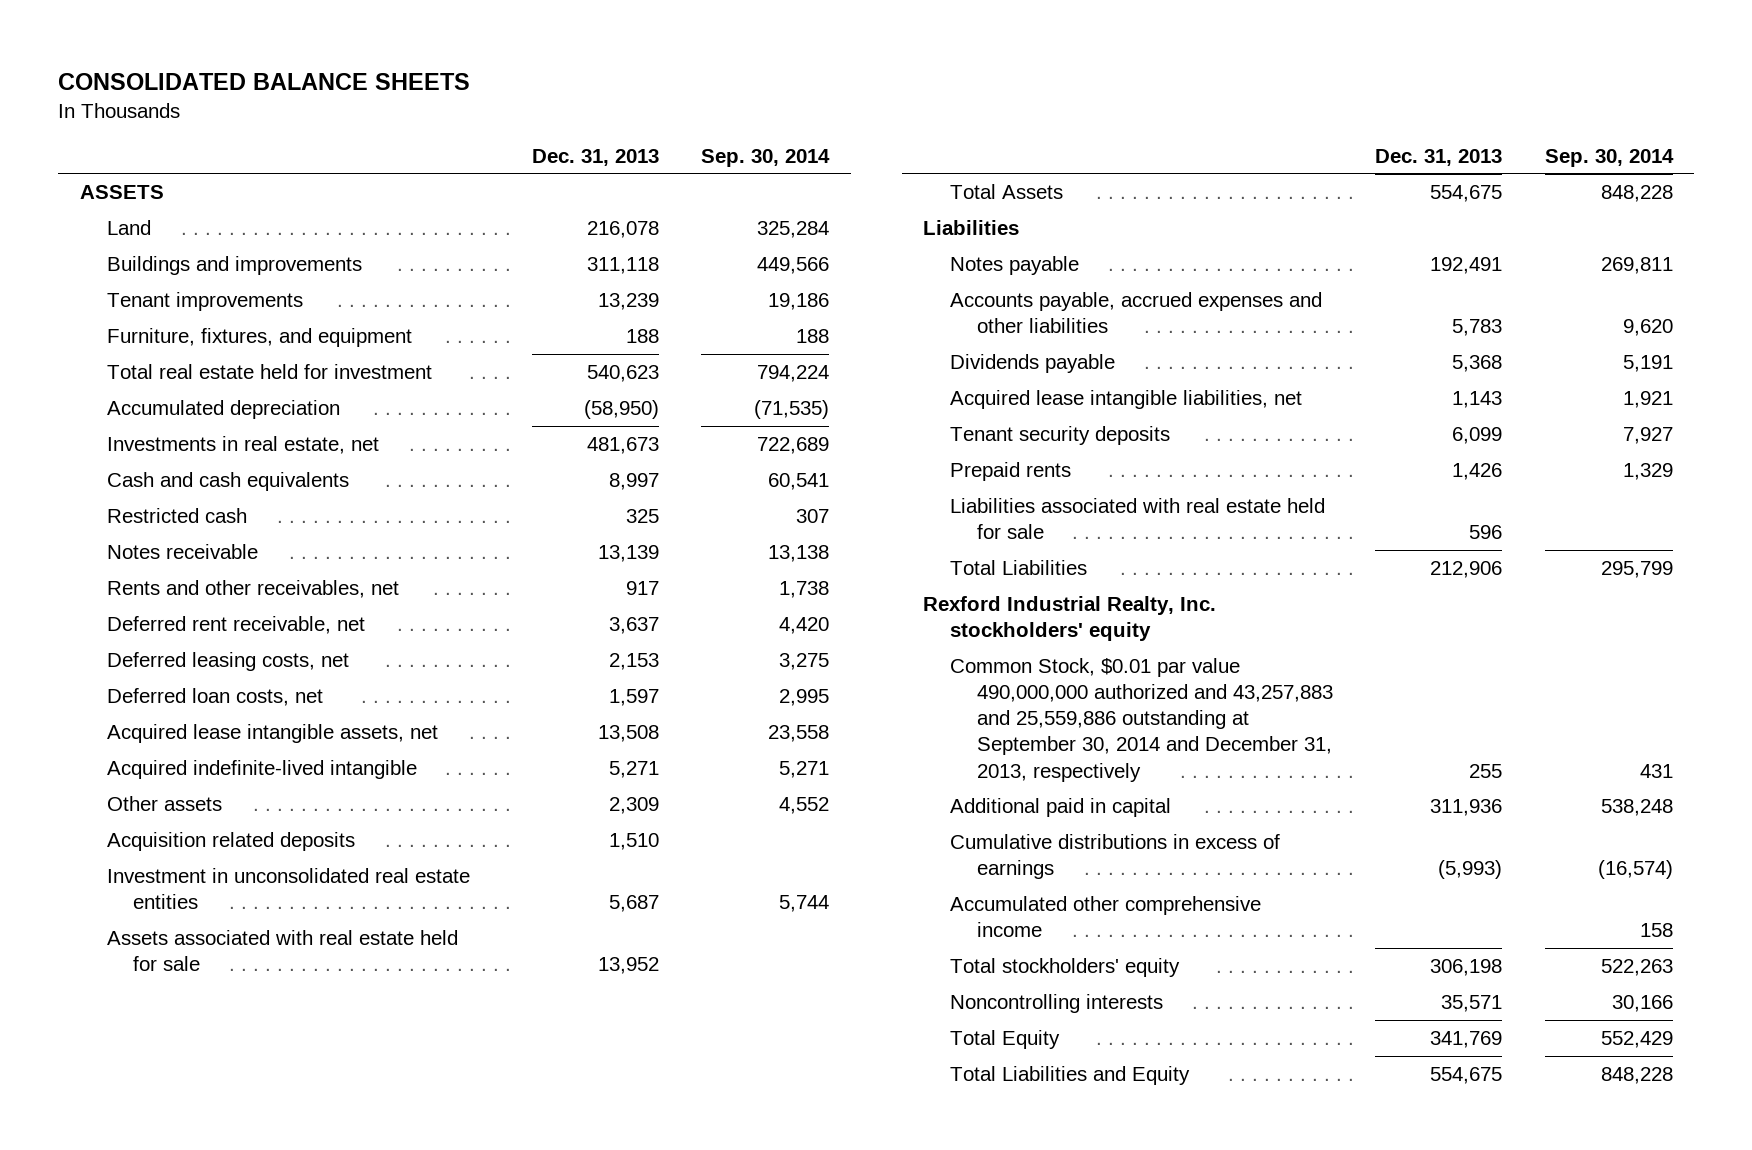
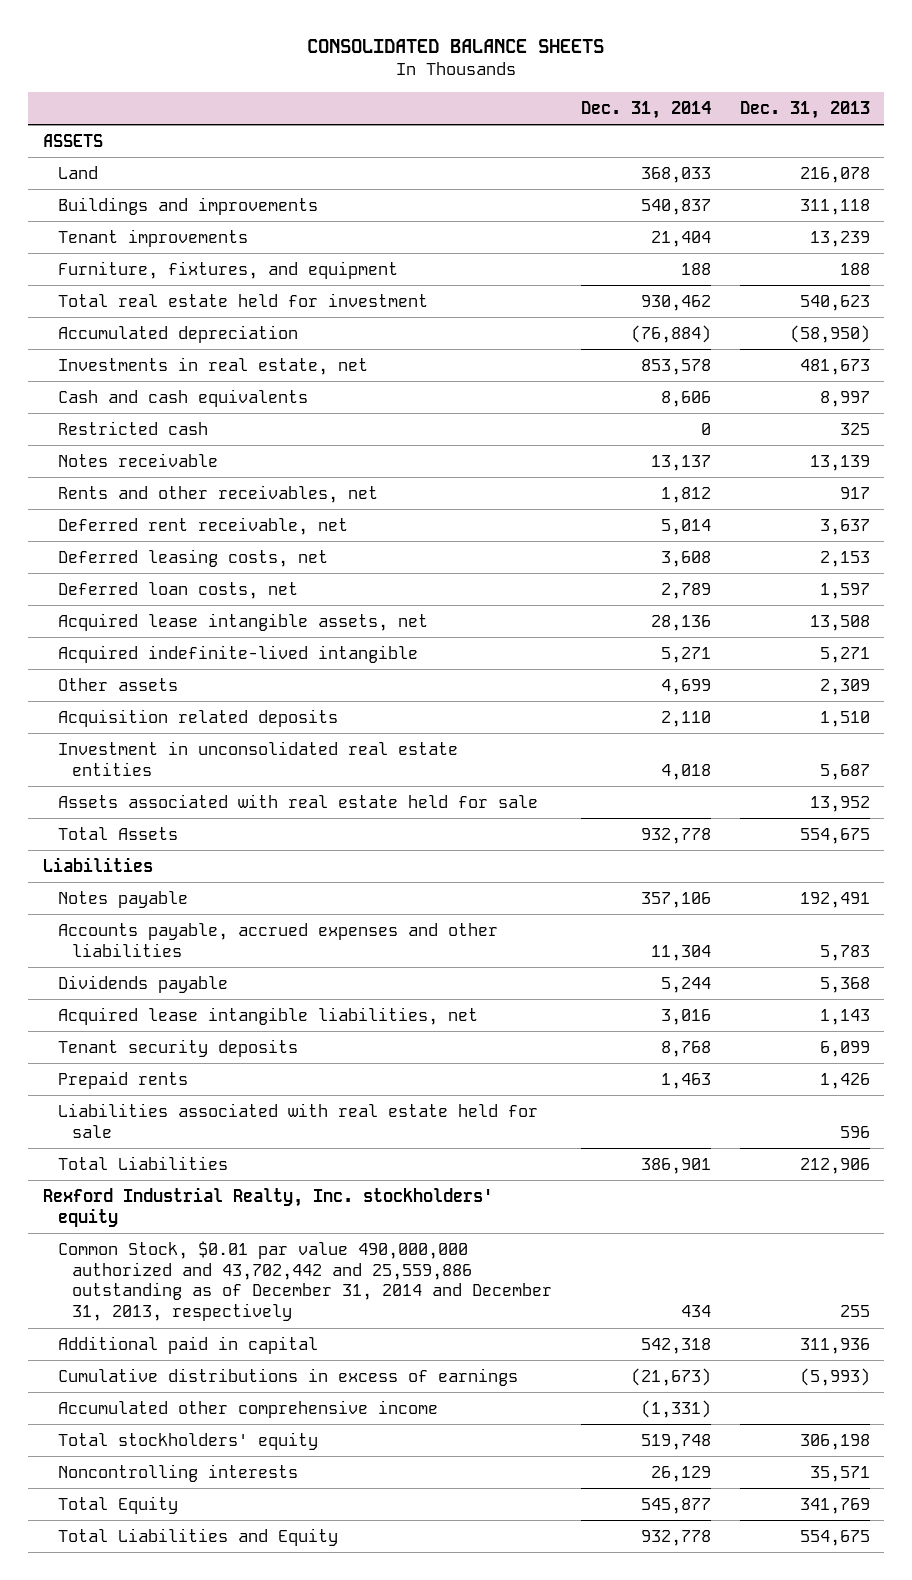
[701,148,831,167] Sep. 30, 2014 -> none
none -> [581,100,712,119] Dec. 31, 2014
[949,657,1333,782] Common Stock, $0.01 par value 490,000,000 authorized and 43,257,883 and 25,559,886 outstanding at September 30, 2014 and December 31, 2013, respectively -> [57,1240,553,1322] Common Stock, $0.01 par value 490,000,000 authorized and 43,702,442 and 25,559,886 outstanding as of December 31, 2014 and December 31, 2013, respectively

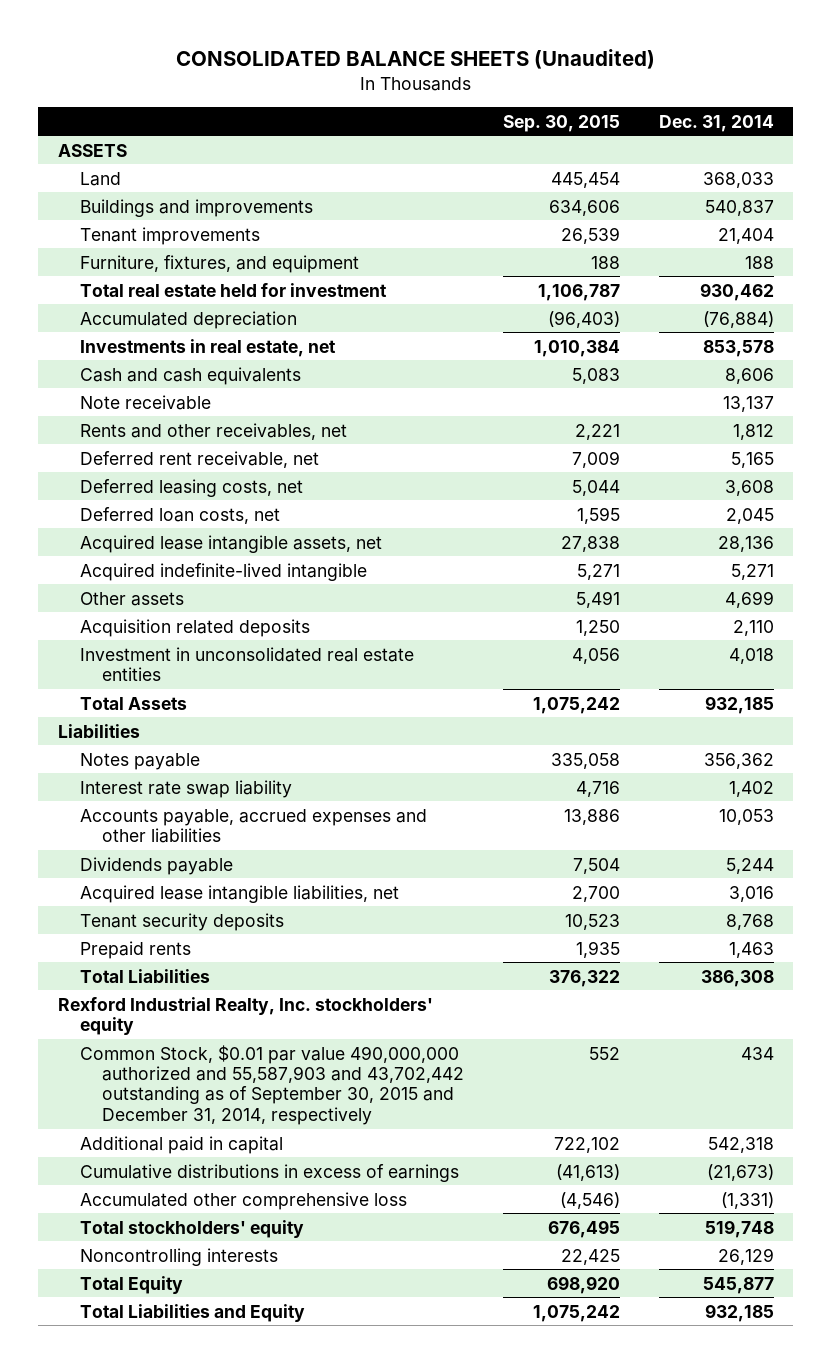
[307,39,605,54] CONSOLIDATED BALANCE SHEETS -> [175,48,655,69] CONSOLIDATED BALANCE SHEETS (Unaudited)
[739,100,870,119] Dec. 31, 2013 -> none
none -> [502,114,620,132] Sep. 30, 2015
[57,420,208,435] Restricted cash -> none
[57,452,218,467] Notes receivable -> [79,394,211,410] Note receivable
[661,518,712,535] 5,014 -> [730,451,774,468] 5,165
[661,582,712,599] 2,789 -> [725,507,774,524] 2,045
[57,793,538,808] Assets associated with real estate held for sale -> none
[641,827,712,844] 932,778 -> [704,695,774,714] 932,185
[641,891,712,908] 357,106 -> [703,752,774,769] 356,362
none -> [79,779,292,798] Interest rate swap liability
[651,944,712,961] 11,304 -> [718,808,774,825] 10,053
[57,1102,538,1138] Liabilities associated with real estate held for sale -> none
[641,1157,712,1174] 386,901 -> [700,969,774,987] 386,308
[57,1240,553,1322] Common Stock, $0.01 par value 490,000,000 authorized and 43,702,442 and 25,559,886 outstanding as of December 31, 2014 and December 31, 2013, respectively -> [79,1044,464,1125] Common Stock, $0.01 par value 490,000,000 authorized and 55,587,903 and 43,702,442 outstanding as of September 30, 2015 and December 31, 2014, respectively
[57,1399,438,1418] Accumulated other comprehensive income -> [79,1191,407,1210] Accumulated other comprehensive loss
[641,1529,712,1546] 932,778 -> [704,1303,774,1322] 932,185

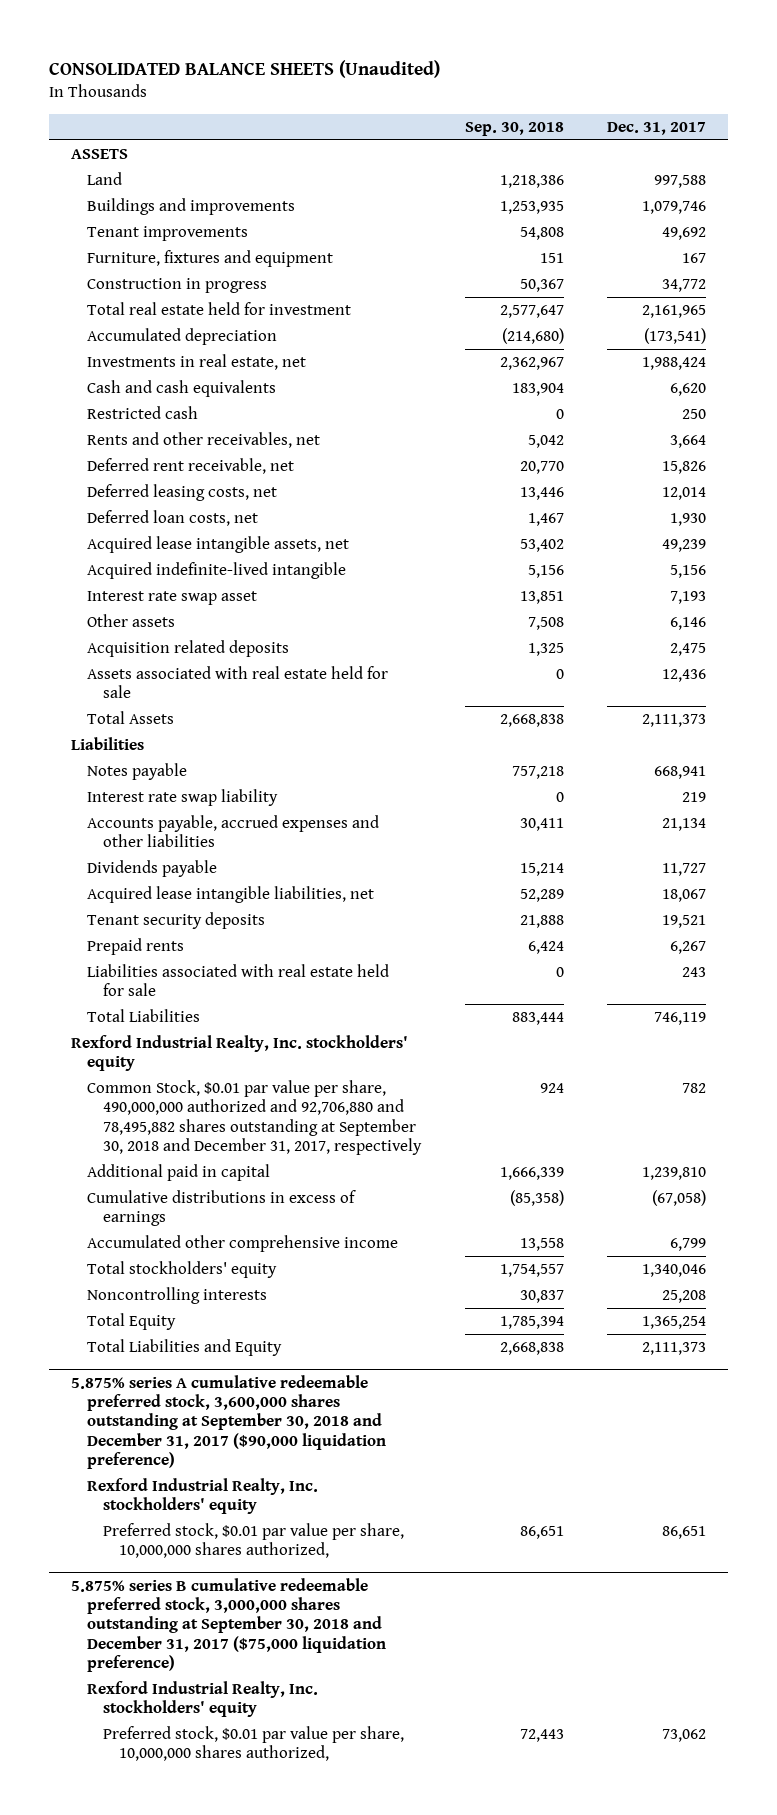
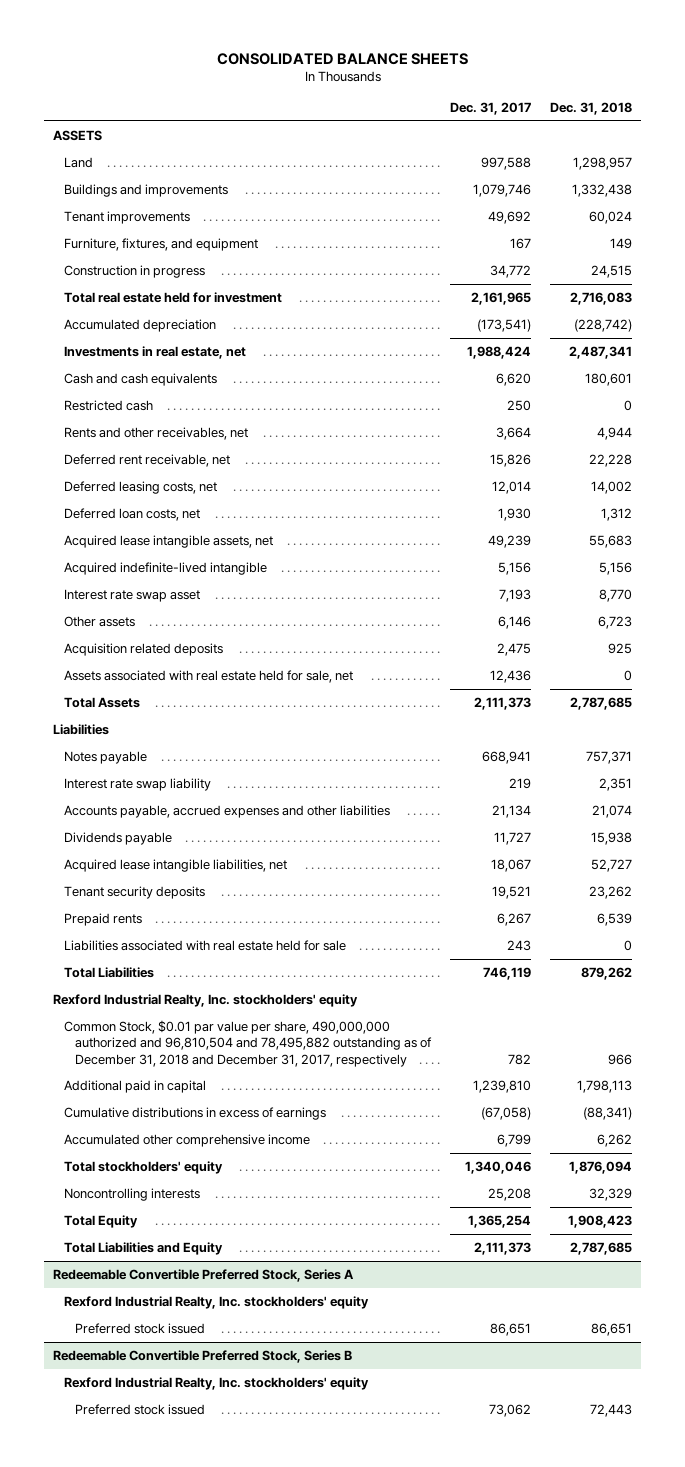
[49,60,441,79] CONSOLIDATED BALANCE SHEETS (Unaudited) -> [216,52,468,65] CONSOLIDATED BALANCE SHEETS
[464,121,564,136] Sep. 30, 2018 -> none
none -> [549,102,632,116] Dec. 31, 2018
[87,250,334,268] Furniture, fixtures and equipment -> [64,237,259,251] Furniture, fixtures, and equipment
[87,666,389,699] Assets associated with real estate held for sale -> [64,669,354,683] Assets associated with real estate held for sale, net
[87,1080,422,1156] Common Stock, $0.01 par value per share, 490,000,000 authorized and 92,706,880 and 78,495,882 shares outstanding at September 30, 2018 and December 31, 2017, respectively -> [64,1019,432,1067] Common Stock, $0.01 par value per share, 490,000,000 authorized and 96,810,504 and 78,495,882 outstanding as of December 31, 2018 and December 31, 2017, respectively
[71,1374,387,1470] 5.875% series A cumulative redeemable preferred stock, 3,600,000 shares outstanding at September 30, 2018 and December 31, 2017 ($90,000 liquidation preference) -> [53,1268,355,1282] Redeemable Convertible Preferred Stock, Series A
[102,1523,404,1559] Preferred stock, $0.01 par value per share, 10,000,000 shares authorized, -> [74,1322,205,1334] Preferred stock issued
[71,1577,387,1673] 5.875% series B cumulative redeemable preferred stock, 3,000,000 shares outstanding at September 30, 2018 and December 31, 2017 ($75,000 liquidation preference) -> [53,1349,353,1363] Redeemable Convertible Preferred Stock, Series B
[102,1726,404,1762] Preferred stock, $0.01 par value per share, 10,000,000 shares authorized, -> [74,1403,205,1415] Preferred stock issued

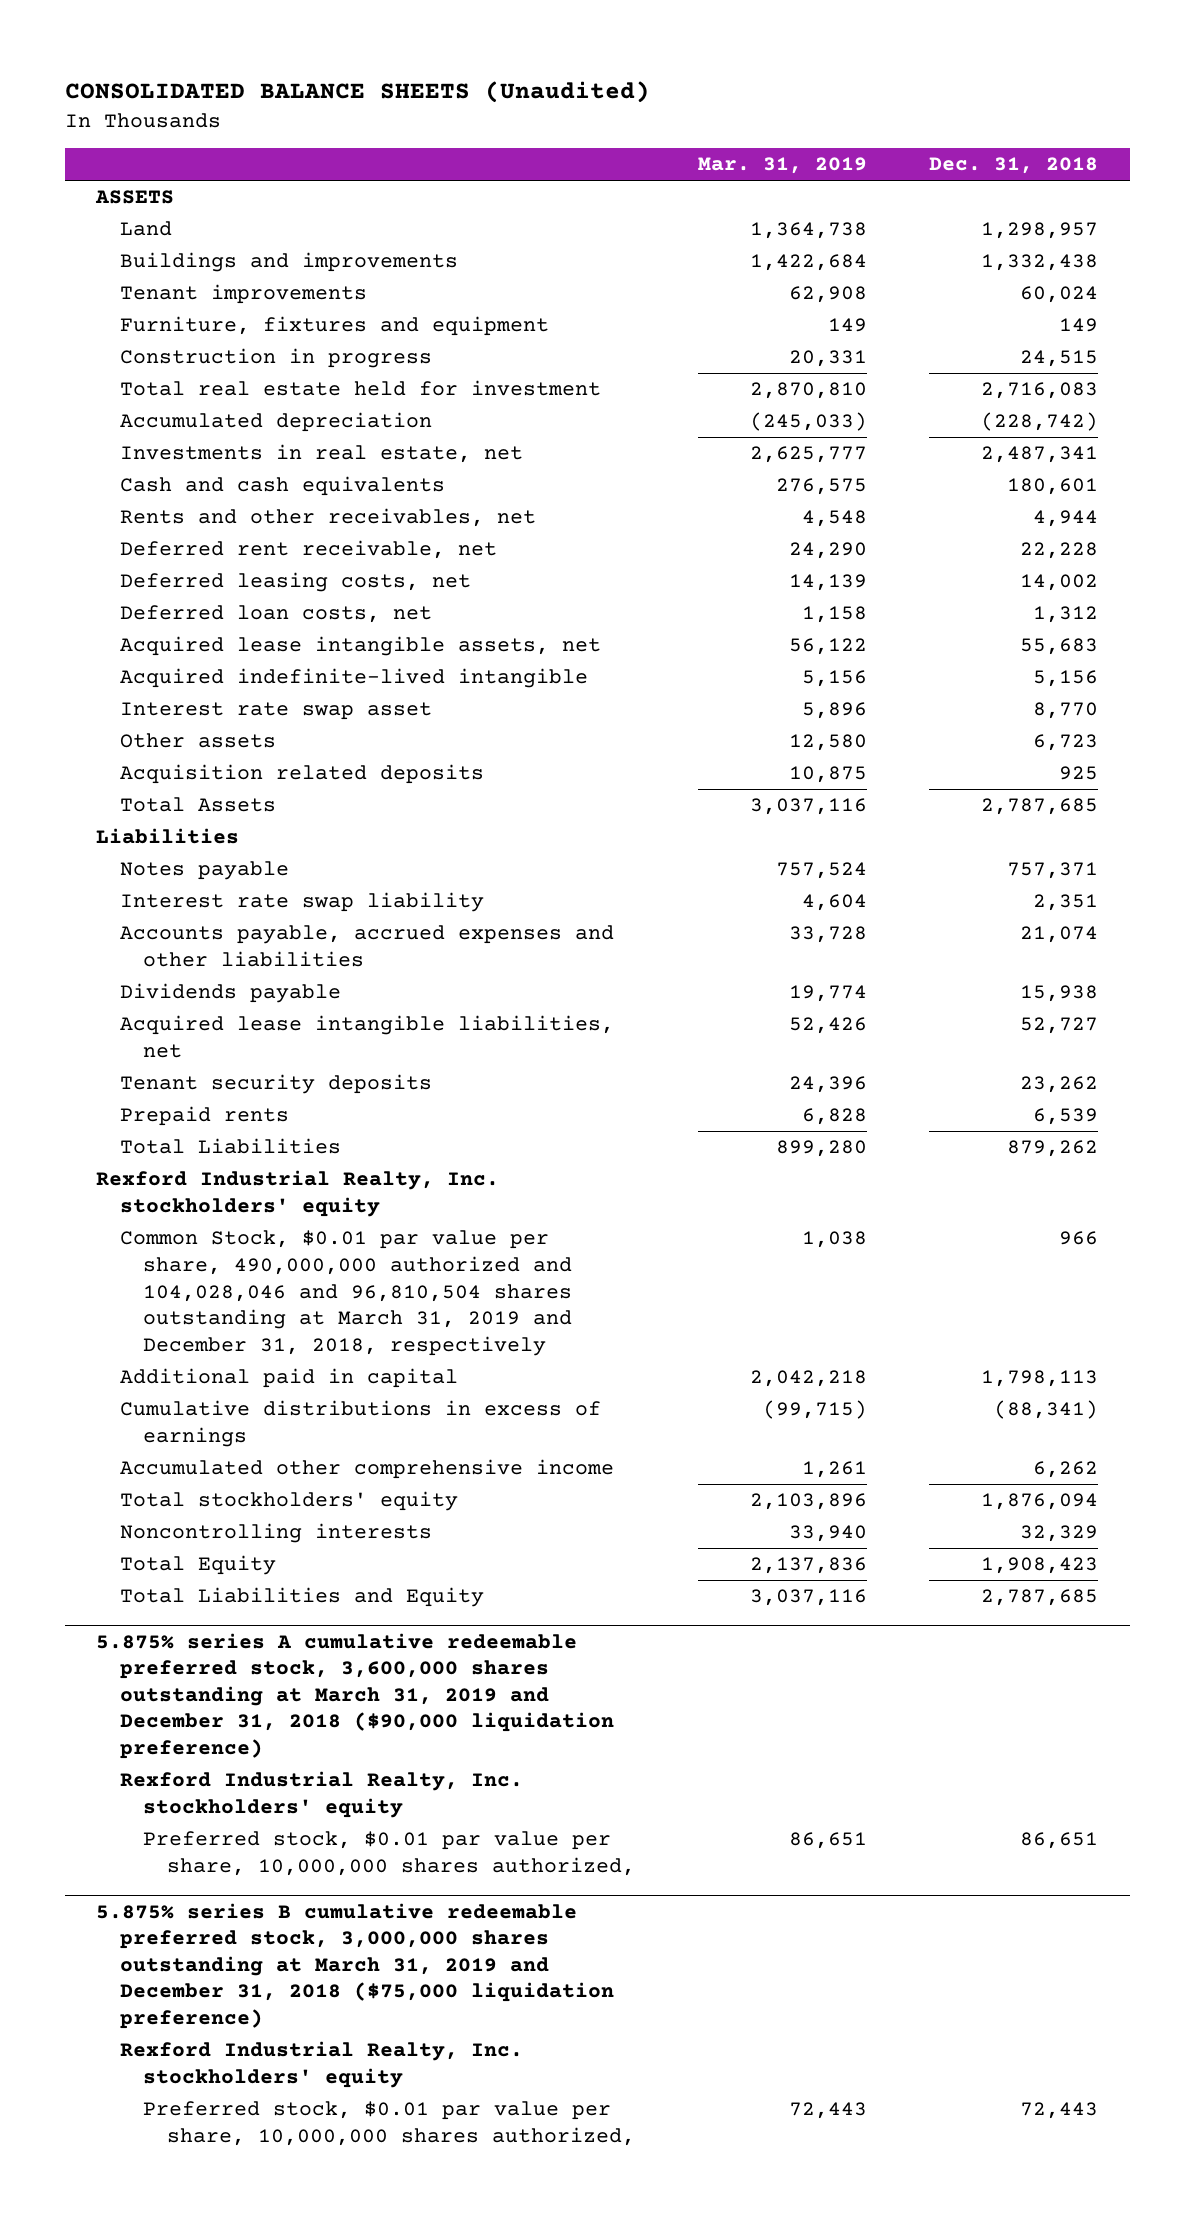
[216,52,468,65] CONSOLIDATED BALANCE SHEETS -> [64,80,650,103] CONSOLIDATED BALANCE SHEETS (Unaudited)
[449,102,531,116] Dec. 31, 2017 -> none
none -> [697,157,867,175] Mar. 31, 2019
[64,237,259,251] Furniture, fixtures, and equipment -> [119,316,549,337] Furniture, fixtures and equipment
[64,399,154,411] Restricted cash -> none
[64,669,354,683] Assets associated with real estate held for sale, net -> none
[64,939,347,951] Liabilities associated with real estate held for sale -> none
[64,1019,432,1067] Common Stock, $0.01 par value per share, 490,000,000 authorized and 96,810,504 and 78,495,882 outstanding as of December 31, 2018 and December 31, 2017, respectively -> [119,1230,573,1356] Common Stock, $0.01 par value per share, 490,000,000 authorized and 104,028,046 and 96,810,504 shares outstanding at March 31, 2019 and December 31, 2018, respectively
[53,1268,355,1282] Redeemable Convertible Preferred Stock, Series A -> [96,1632,614,1760] 5.875% series A cumulative redeemable preferred stock, 3,600,000 shares outstanding at March 31, 2019 and December 31, 2018 ($90,000 liquidation preference)
[74,1322,205,1334] Preferred stock issued -> [143,1831,635,1876] Preferred stock, $0.01 par value per share, 10,000,000 shares authorized,
[53,1349,353,1363] Redeemable Convertible Preferred Stock, Series B -> [96,1902,614,2030] 5.875% series B cumulative redeemable preferred stock, 3,000,000 shares outstanding at March 31, 2019 and December 31, 2018 ($75,000 liquidation preference)
[74,1403,205,1415] Preferred stock issued -> [143,2101,635,2146] Preferred stock, $0.01 par value per share, 10,000,000 shares authorized,

